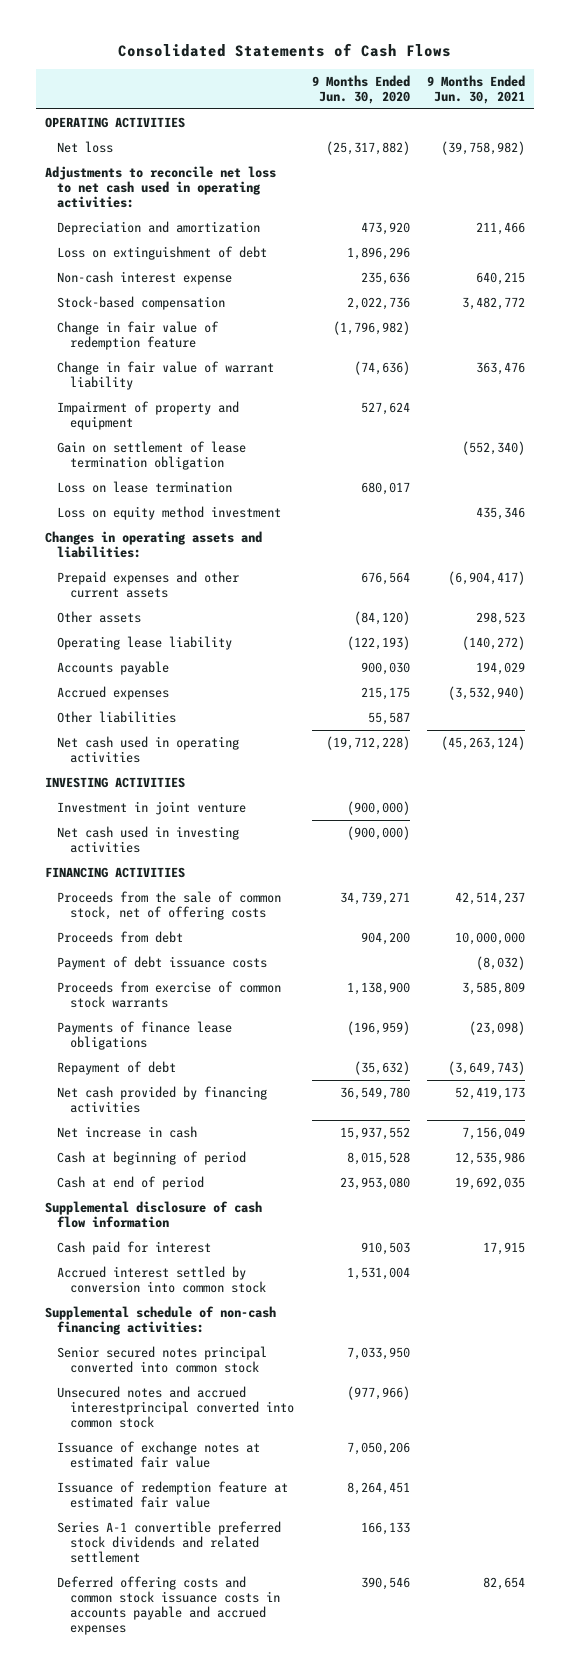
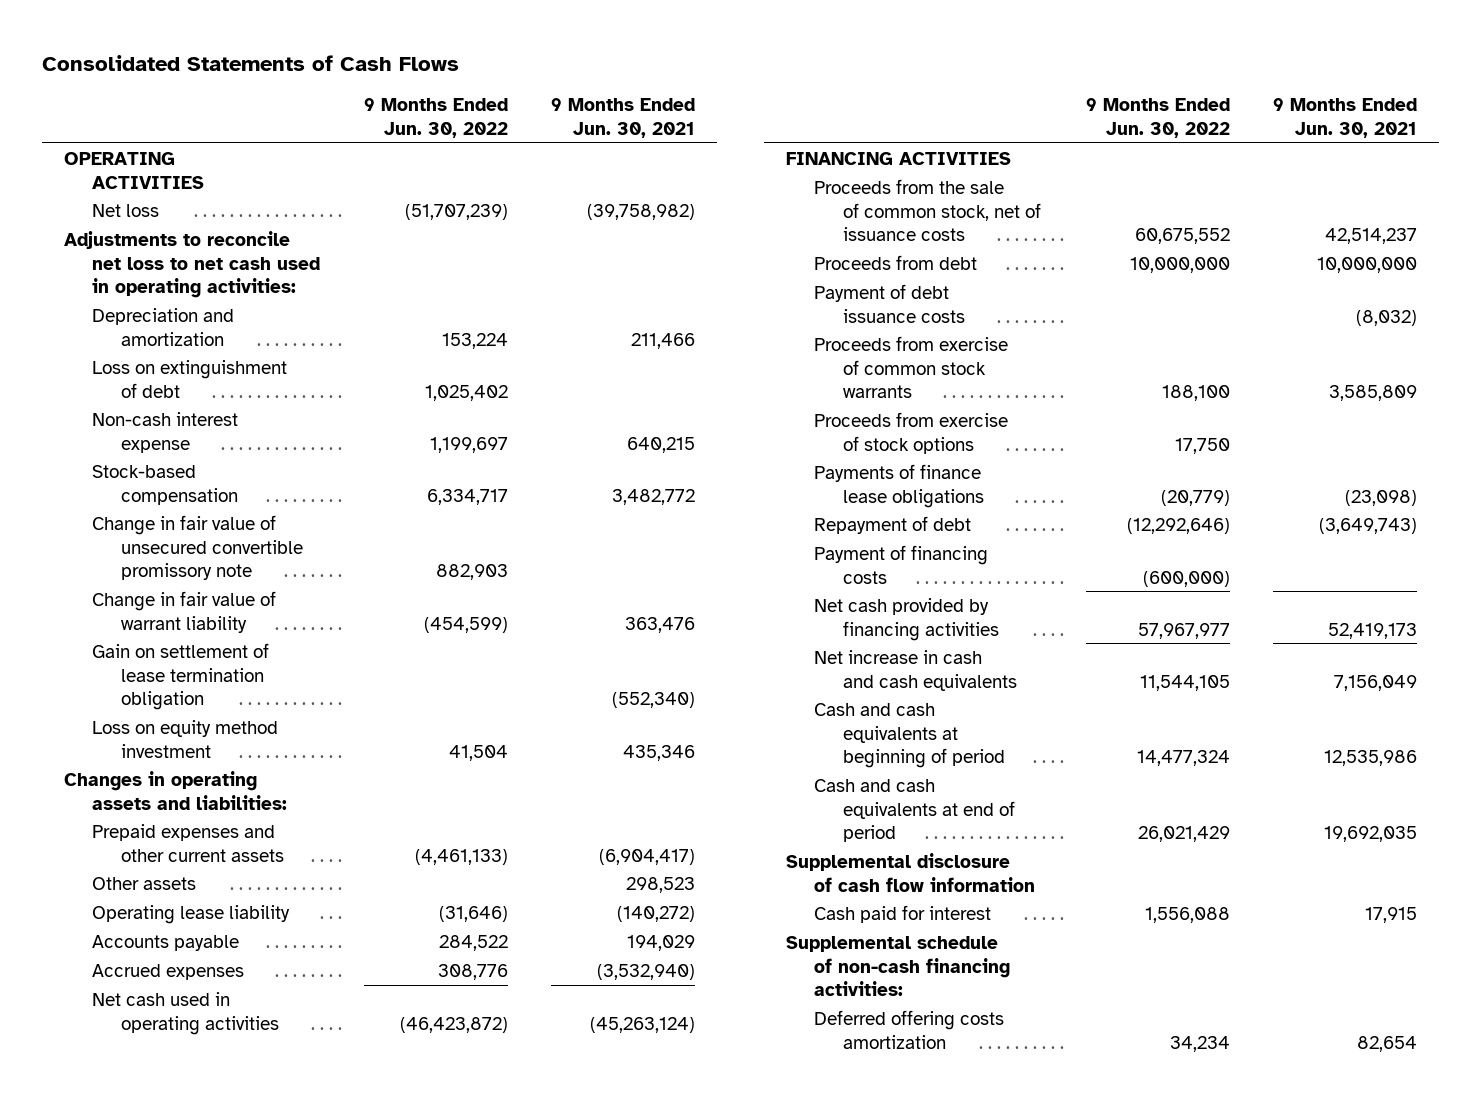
[311,74,410,104] 9 Months Ended Jun. 30, 2020 -> none
none -> [363,97,508,138] 9 Months Ended Jun. 30, 2022
[57,320,220,350] Change in fair value of redemption feature -> none
none -> [92,514,303,581] Change in fair value of unsecured convertible promissory note
[57,400,240,430] Impairment of property and equipment -> none
[57,480,233,493] Loss on lease termination -> none
[57,710,177,723] Other liabilities -> none
[44,776,185,788] INVESTING ACTIVITIES -> none
[57,800,247,815] Investment in joint venture -> none
[57,825,240,853] Net cash used in investing activities -> none
[57,890,282,920] Proceeds from the sale of common stock, net of offering costs -> [814,178,1041,242] Proceeds from the sale of common stock, net of issuance costs
none -> [814,411,1009,454] Proceeds from exercise of stock options
none -> [814,544,989,584] Payment of financing costs
[57,1125,198,1138] Net increase in cash -> [814,649,1017,691] Net increase in cash and cash equivalents
[57,1150,247,1165] Cash at beginning of period -> [814,702,1005,769] Cash and cash equivalents at beginning of period
[57,1175,205,1190] Cash at end of period -> [814,778,1015,843] Cash and cash equivalents at end of period
[57,1265,266,1293] Accrued interest settled by conversion into common stock -> none
[57,1345,268,1373] Senior secured notes principal converted into common stock -> none
[57,1385,294,1429] Unsecured notes and accrued interestprincipal converted into common stock -> none
[57,1440,261,1468] Issuance of exchange notes at estimated fair value -> none
[57,1480,289,1508] Issuance of redemption feature at estimated fair value -> none
[57,1520,282,1564] Series A-1 convertible preferred stock dividends and related settlement -> none
[57,1575,280,1636] Deferred offering costs and common stock issuance costs in accounts payable and accrued expenses -> [814,1009,1005,1049] Deferred offering costs amortization

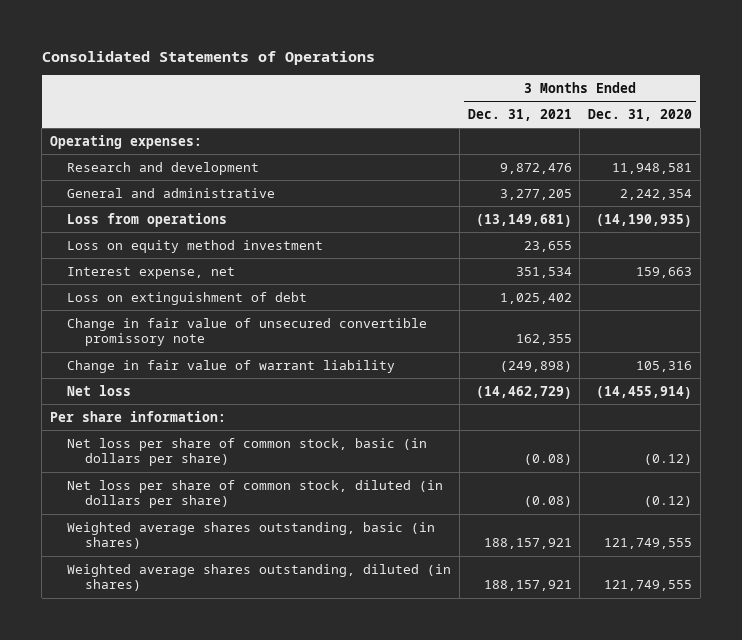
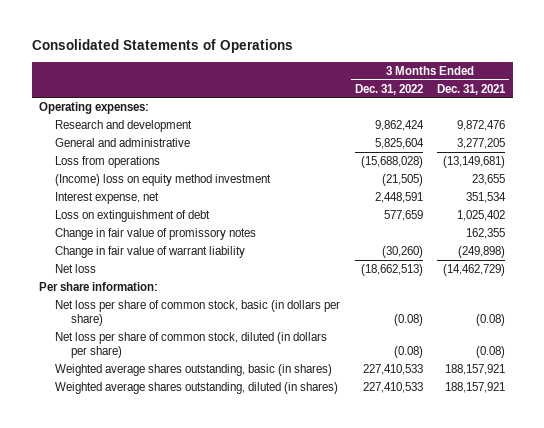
[588,108,693,121] Dec. 31, 2020 -> none
none -> [354,83,423,95] Dec. 31, 2022
[67,239,324,253] Loss on equity method investment -> [55,173,272,186] (Income) loss on equity method investment
[67,317,428,347] Change in fair value of unsecured convertible promissory note -> [55,227,257,240] Change in fair value of promissory notes

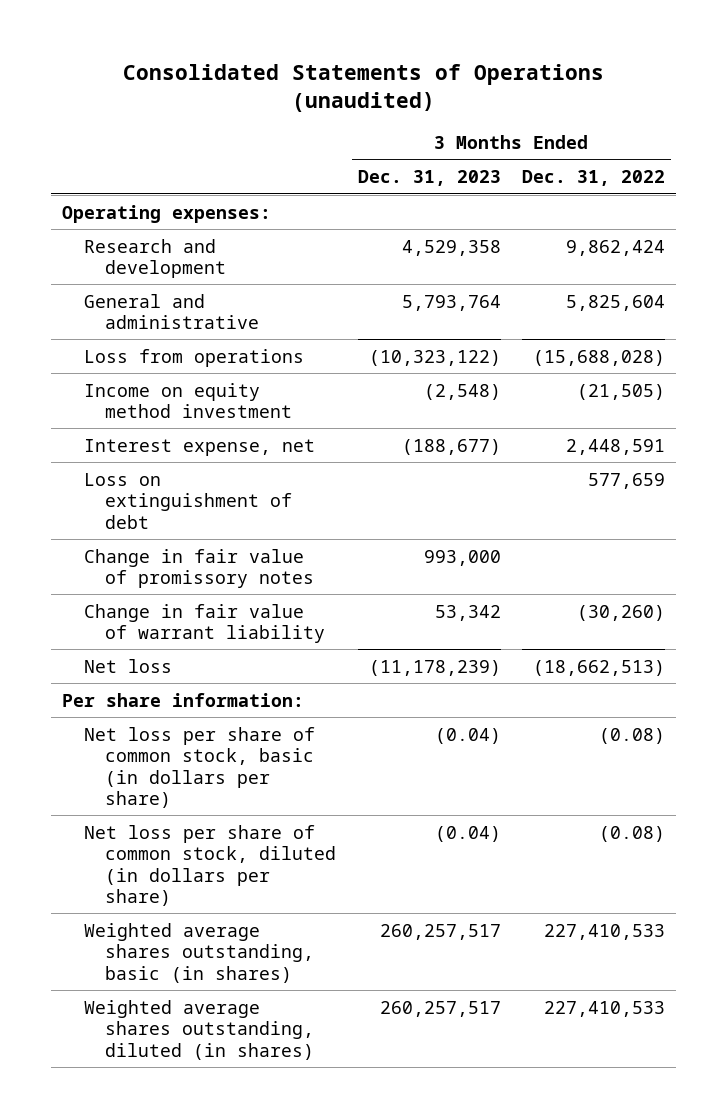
[31,39,293,54] Consolidated Statements of Operations -> [122,63,604,112] Consolidated Statements of Operations (unaudited)
[437,83,507,95] Dec. 31, 2021 -> none
none -> [357,170,501,187] Dec. 31, 2023
[55,173,272,186] (Income) loss on equity method investment -> [83,382,292,419] Income on equity method investment

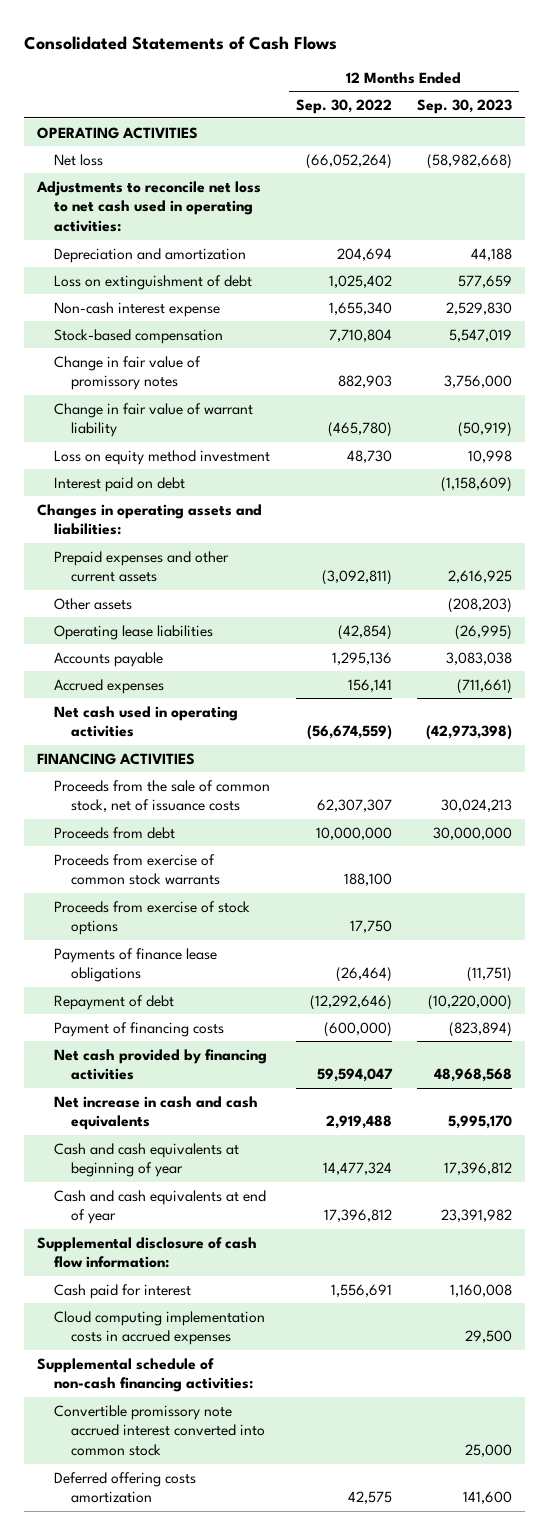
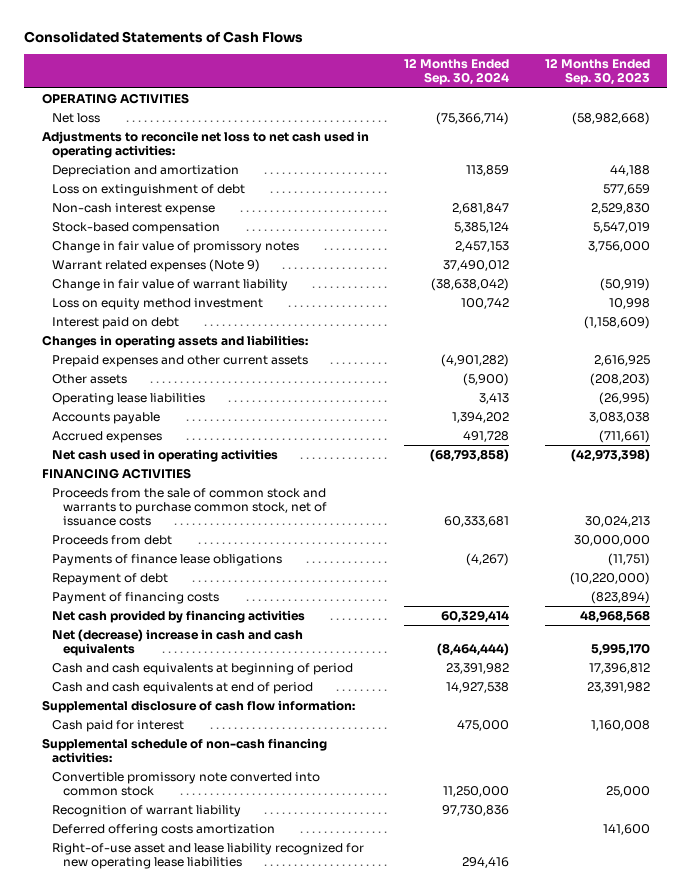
[295,98,392,114] Sep. 30, 2022 -> none
none -> [404,58,510,86] 12 Months Ended Sep. 30, 2024
none -> [52,258,261,272] Warrant related expenses (Note 9)
[54,779,271,813] Proceeds from the sale of common stock, net of issuance costs -> [52,487,327,526] Proceeds from the sale of common stock and warrants to purchase common stock, net of issuance costs
[54,853,221,886] Proceeds from exercise of common stock warrants -> none
[54,900,251,936] Proceeds from exercise of stock options -> none
[54,1095,259,1131] Net increase in cash and cash equivalents -> [52,628,304,656] Net (decrease) increase in cash and cash equivalents
[54,1142,240,1178] Cash and cash equivalents at beginning of year -> [52,662,354,675] Cash and cash equivalents at beginning of period
[54,1189,267,1225] Cash and cash equivalents at end of year -> [52,681,314,694] Cash and cash equivalents at end of period
[54,1310,266,1346] Cloud computing implementation costs in accrued expenses -> none
[54,1404,266,1457] Convertible promissory note accrued interest converted into common stock -> [52,771,321,796] Convertible promissory note converted into common stock
none -> [52,804,242,817] Recognition of warrant liability
none -> [52,842,365,869] Right-of-use asset and lease liability recognized for new operating lease liabilities

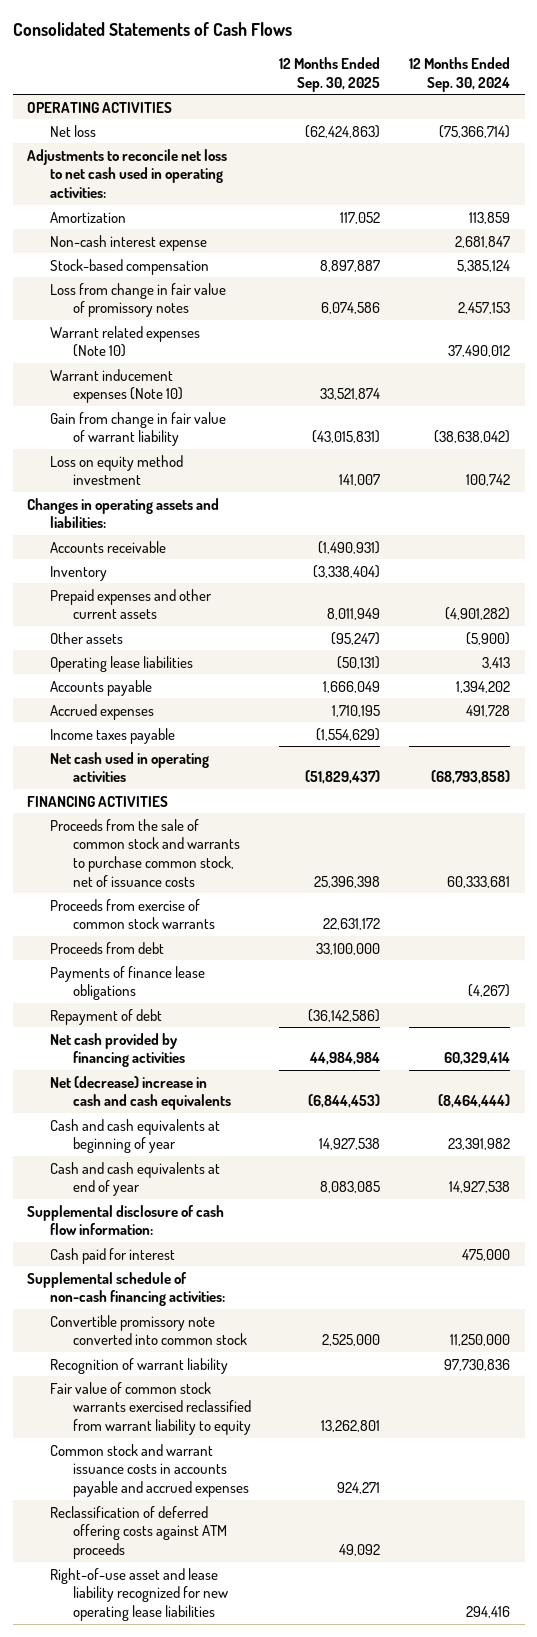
[544,58,650,86] 12 Months Ended Sep. 30, 2023 -> none
none -> [279,56,381,92] 12 Months Ended Sep. 30, 2025
[52,183,246,196] Loss on extinguishment of debt -> none
[52,164,240,177] Depreciation and amortization -> [49,211,126,223] Amortization
[52,240,300,253] Change in fair value of promissory notes -> [49,282,226,318] Loss from change in fair value of promissory notes
[52,258,261,272] Warrant related expenses (Note 9) -> [49,325,200,358] Warrant related expenses (Note 10)
none -> [49,368,183,404] Warrant inducement expenses (Note 10)
[52,278,289,291] Change in fair value of warrant liability -> [49,411,226,447] Gain from change in fair value of warrant liability
[52,316,180,329] Interest paid on debt -> none
none -> [49,540,166,553] Accounts receivable
none -> [49,565,107,581] Inventory
none -> [49,727,175,744] Income taxes payable
none -> [49,898,215,930] Proceeds from exercise of common stock warrants
[52,591,220,604] Payment of financing costs -> none
[52,662,354,675] Cash and cash equivalents at beginning of period -> [49,1118,220,1154] Cash and cash equivalents at beginning of year
[52,681,314,694] Cash and cash equivalents at end of period -> [49,1161,220,1197] Cash and cash equivalents at end of year
none -> [49,1381,251,1436] Fair value of common stock warrants exercised reclassified from warrant liability to equity
none -> [49,1443,249,1498] Common stock and warrant issuance costs in accounts payable and accrued expenses
[52,823,276,836] Deferred offering costs amortization -> [49,1505,227,1560] Reclassification of deferred offering costs against ATM proceeds

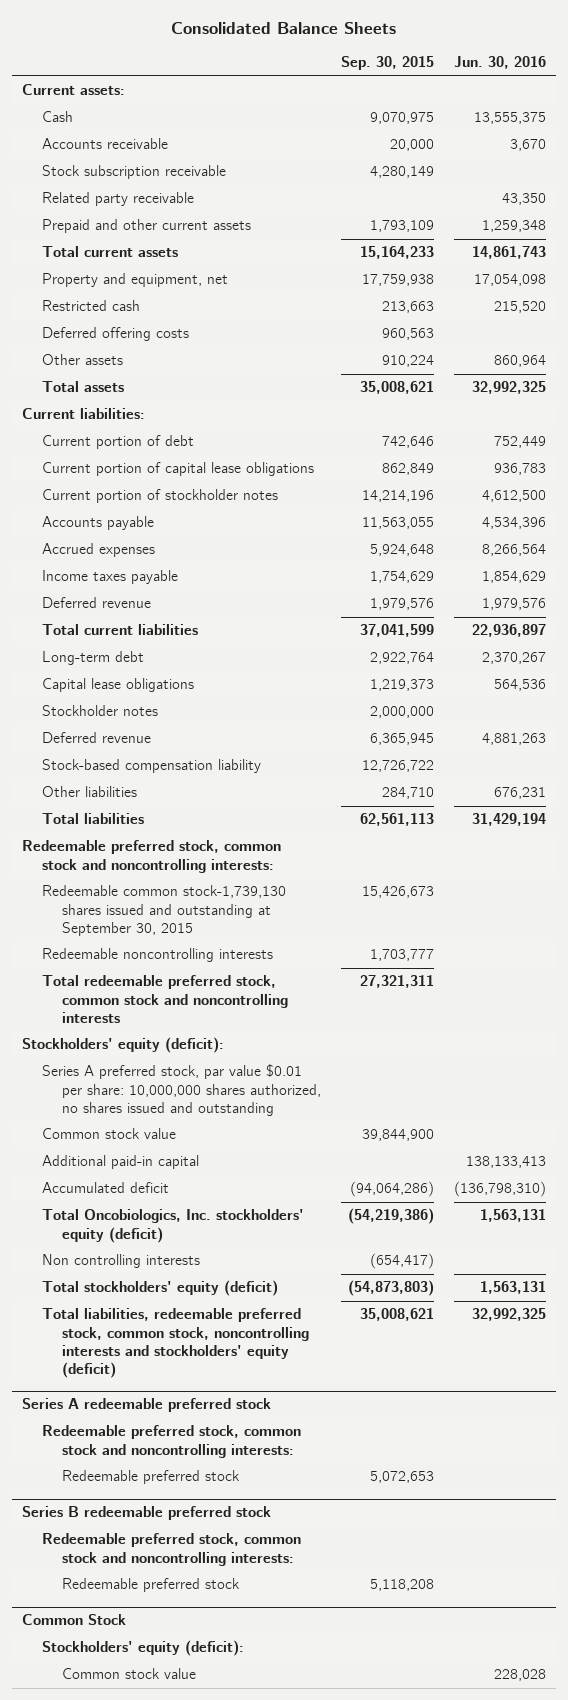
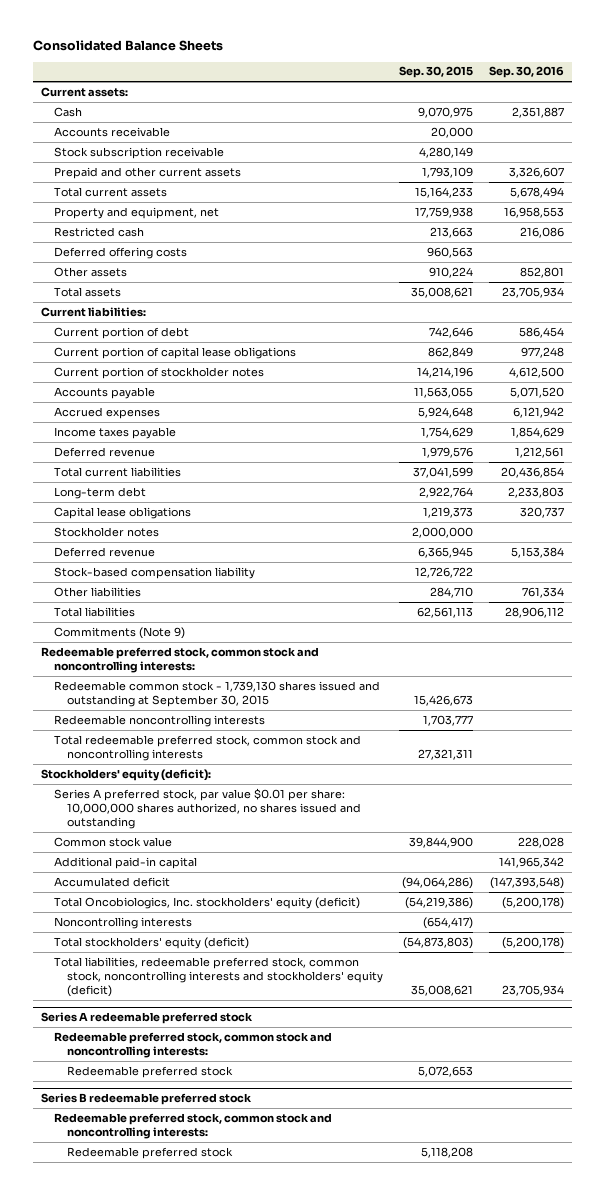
[453,56,546,70] Jun. 30, 2016 -> none
none -> [489,66,565,79] Sep. 30, 2016
[41,192,194,207] Related party receivable -> none
none -> [54,626,186,639] Commitments (Note 9)
[41,885,286,936] Redeemable common stock-1,739,130 shares issued and outstanding at September 30, 2015 -> [54,680,381,708] Redeemable common stock - 1,739,130 shares issued and outstanding at September 30, 2015
[41,1254,200,1269] Non controlling interests -> [54,916,193,929] Noncontrolling interests
[21,1614,126,1626] Common Stock -> none
[41,1640,244,1657] Stockholders' equity (deficit): -> none
[62,1668,197,1680] Common stock value -> none

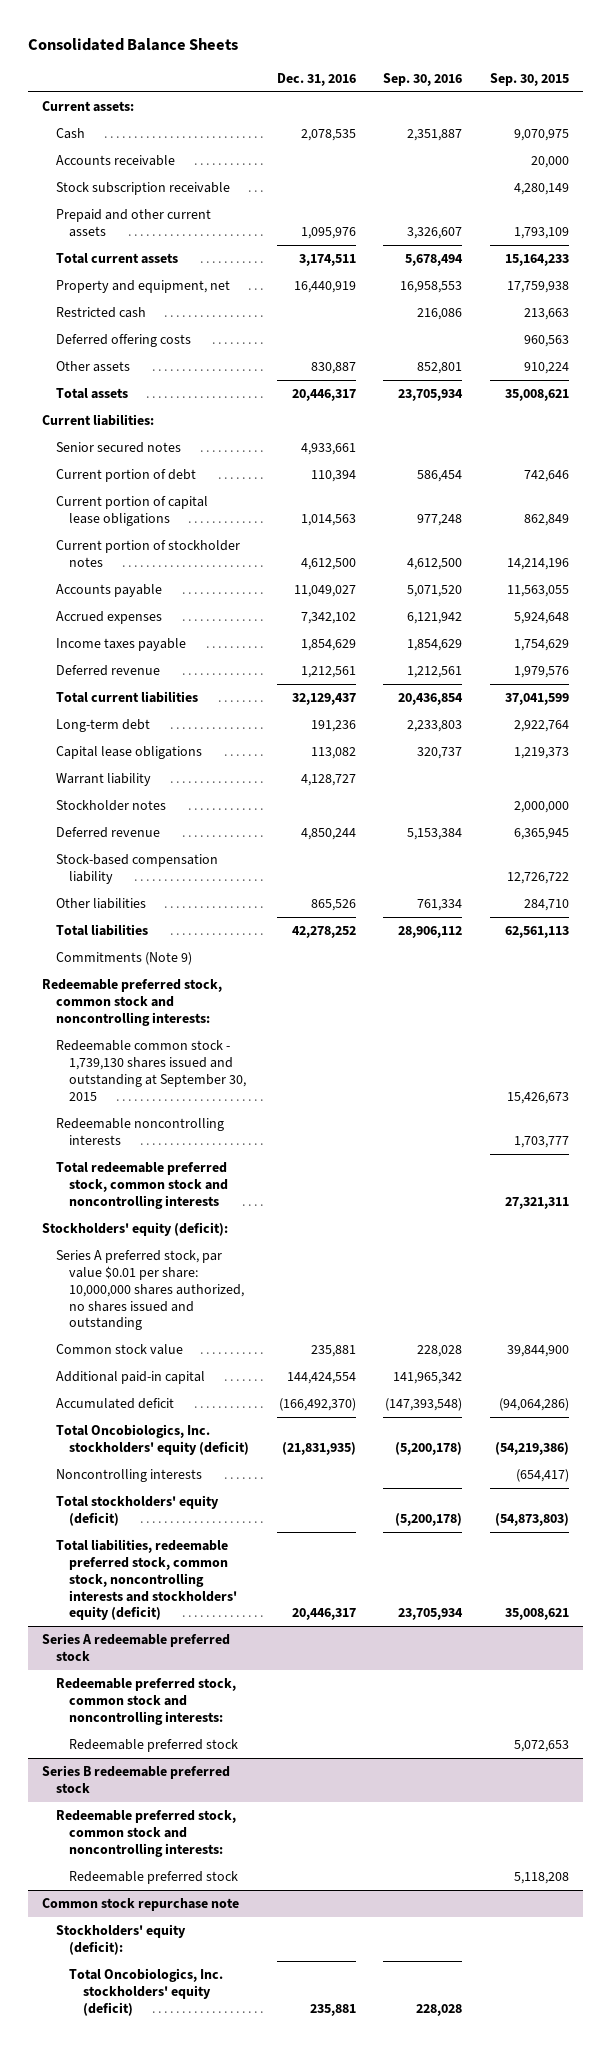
none -> [276,72,356,86] Dec. 31, 2016
none -> [55,442,181,454] Senior secured notes
none -> [55,773,151,787] Warrant liability
none -> [42,1898,240,1912] Common stock repurchase note
none -> [55,1924,186,1956] Stockholders' equity (deficit):
none -> [69,1968,224,2016] Total Oncobiologics, Inc. stockholders' equity (deficit)

